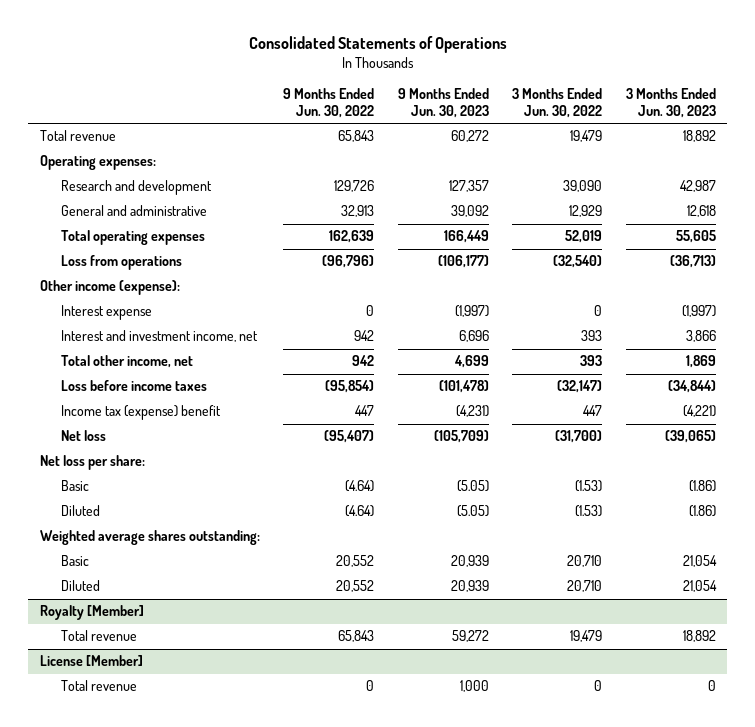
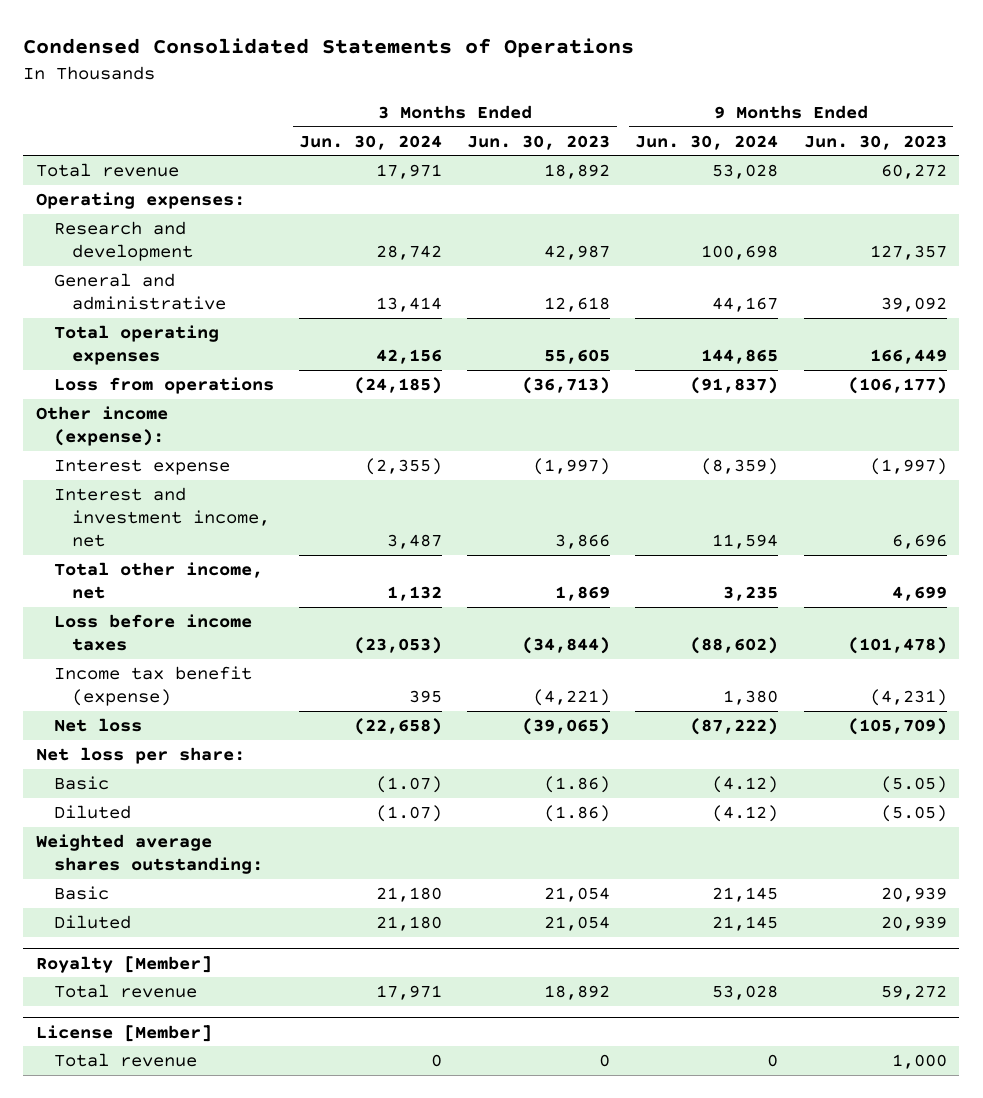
[248,36,507,54] Consolidated Statements of Operations -> [23,37,635,58] Condensed Consolidated Statements of Operations
[283,88,375,118] 9 Months Ended Jun. 30, 2022 -> none
[512,88,603,118] 3 Months Ended Jun. 30, 2022 -> none
none -> [299,134,443,150] Jun. 30, 2024
none -> [635,134,779,150] Jun. 30, 2024
[61,405,222,421] Income tax (expense) benefit -> [53,666,252,707] Income tax benefit (expense)

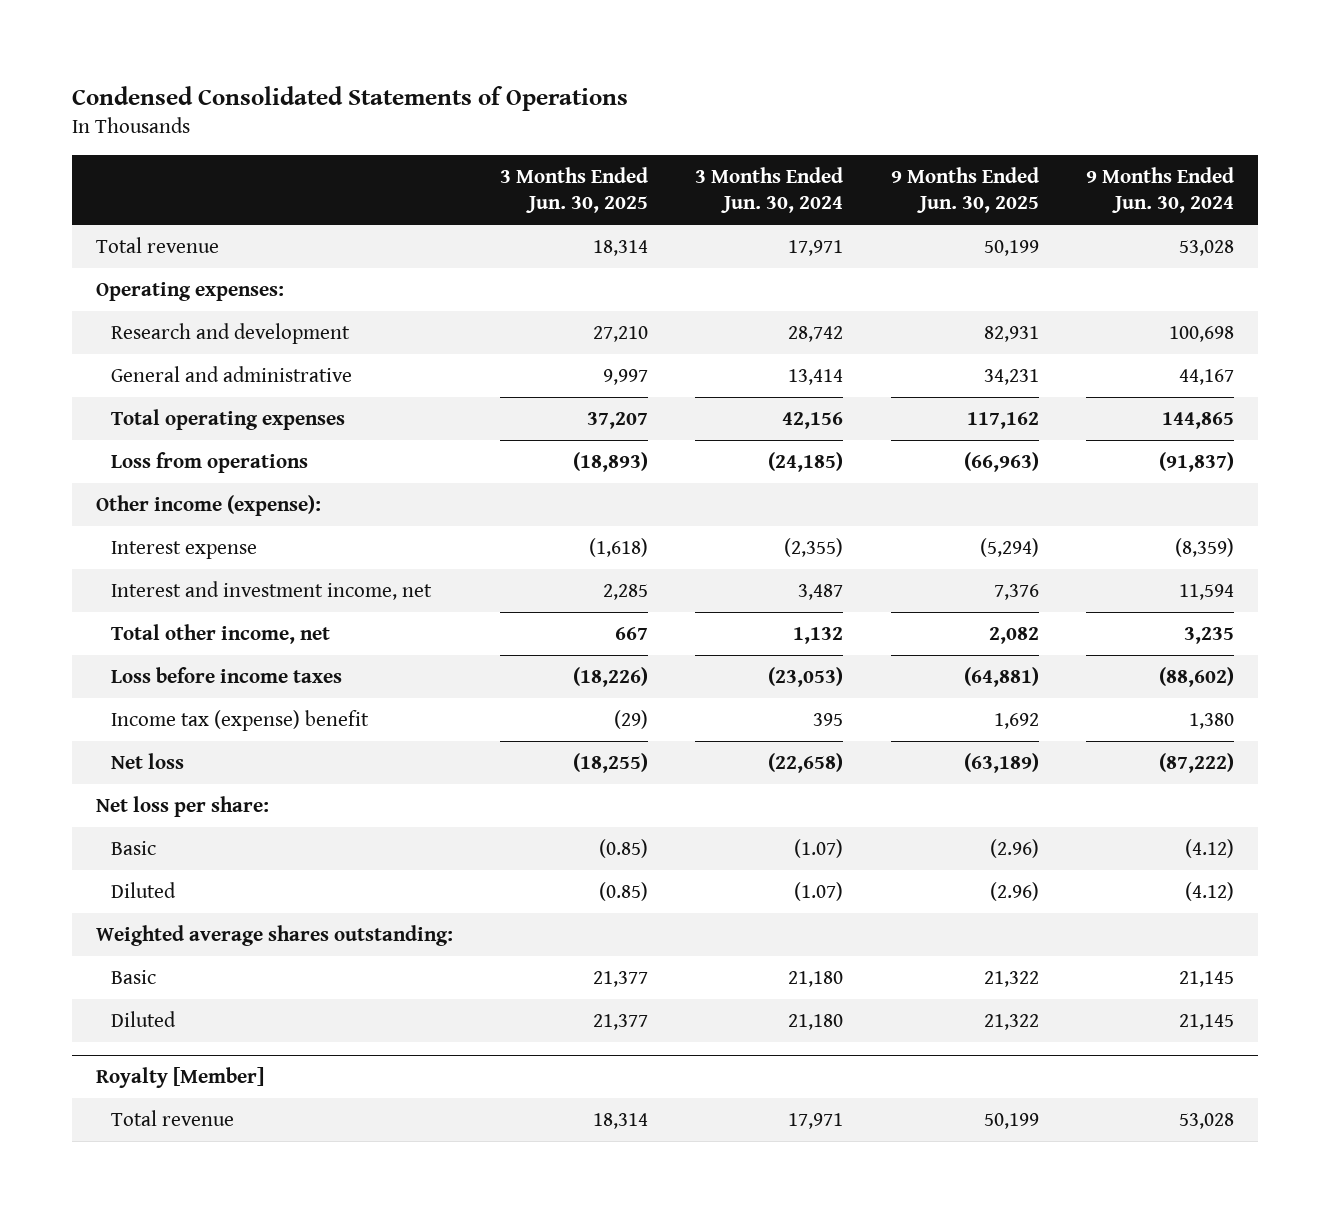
[467,134,611,150] Jun. 30, 2023 -> none
[803,134,947,150] Jun. 30, 2023 -> none
none -> [500,166,649,214] 3 Months Ended Jun. 30, 2025
none -> [890,166,1039,214] 9 Months Ended Jun. 30, 2025
[53,666,252,707] Income tax benefit (expense) -> [110,710,369,732] Income tax (expense) benefit
[35,1024,212,1042] License [Member] -> none
[53,1053,197,1068] Total revenue -> none

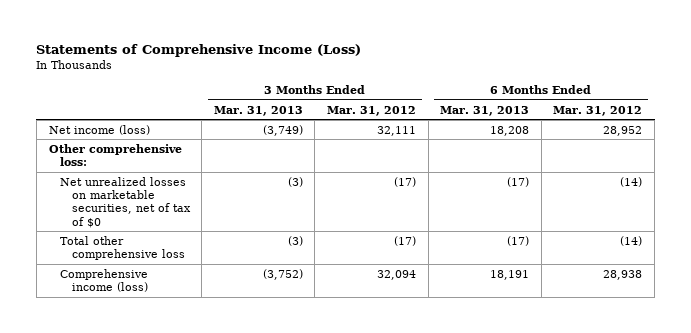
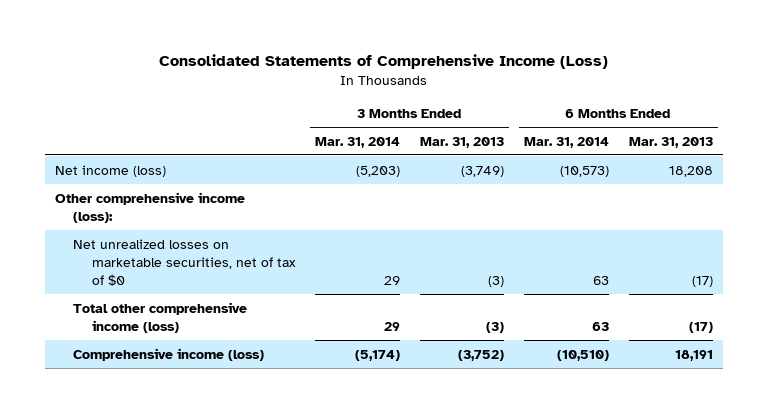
[36,43,362,57] Statements of Comprehensive Income (Loss) -> [158,54,608,70] Consolidated Statements of Comprehensive Income (Loss)
[327,105,417,116] Mar. 31, 2012 -> none
[553,105,643,116] Mar. 31, 2012 -> none
none -> [314,136,400,148] Mar. 31, 2014
none -> [523,136,609,148] Mar. 31, 2014
[48,143,182,167] Other comprehensive loss: -> [54,191,245,223] Other comprehensive income (loss):
[60,235,185,261] Total other comprehensive loss -> [73,301,248,333] Total other comprehensive income (loss)

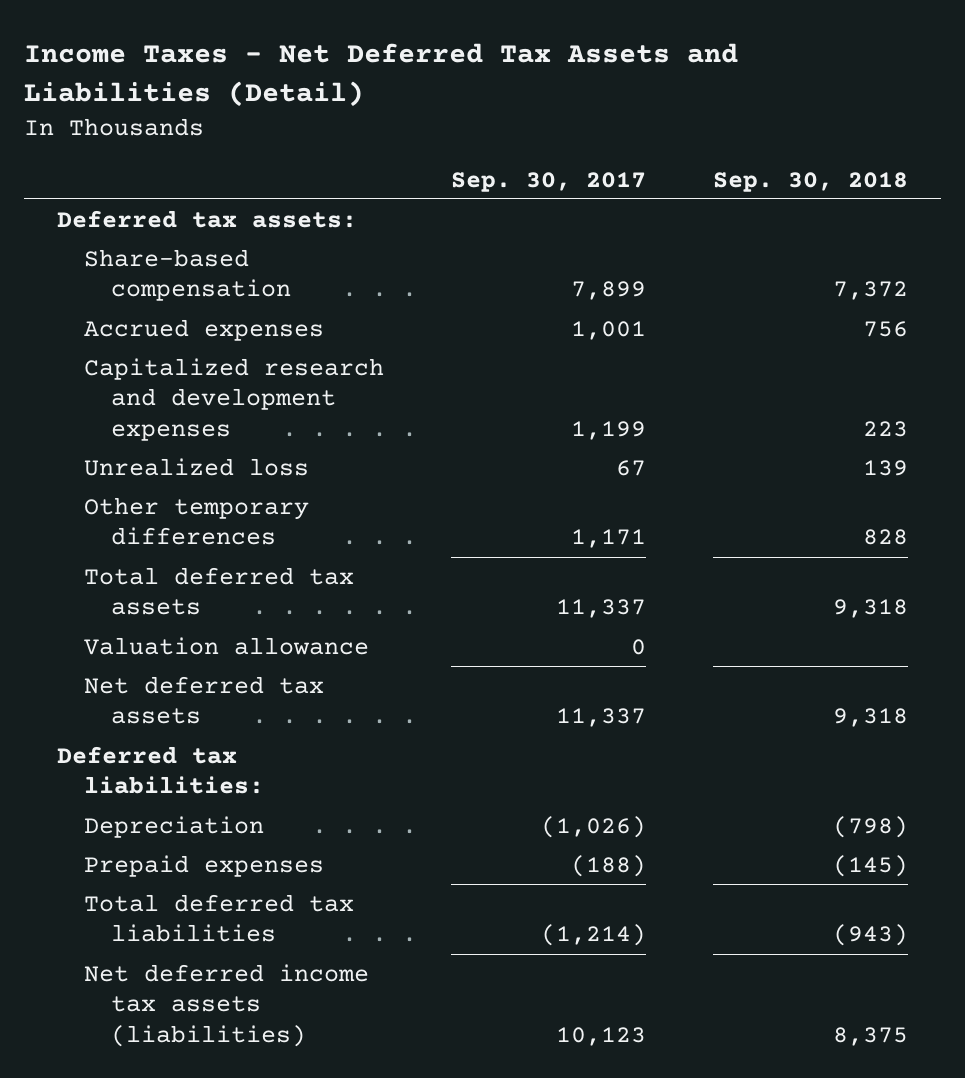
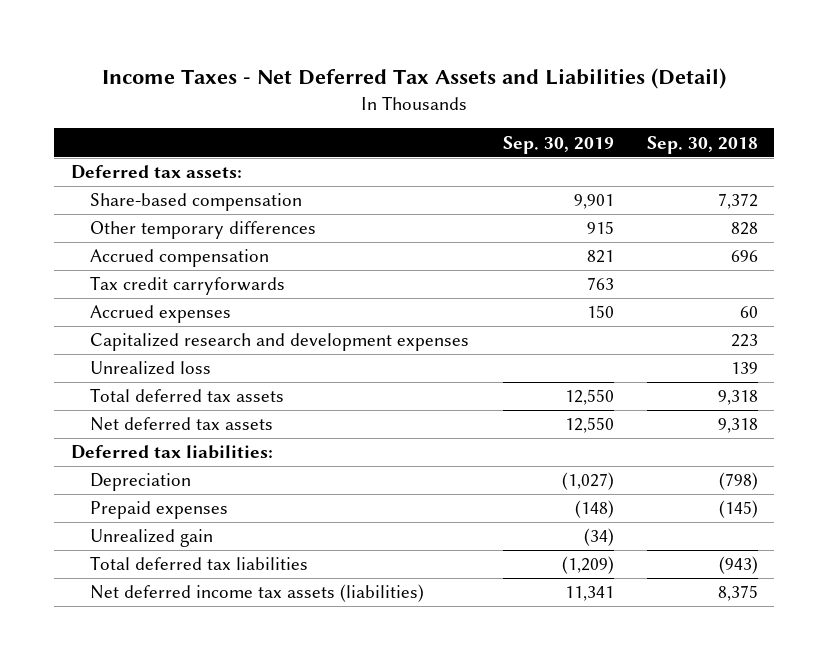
[450,171,646,192] Sep. 30, 2017 -> none
none -> [502,135,614,154] Sep. 30, 2019
[84,496,310,546] Other temporary differences -> [90,221,317,240] Other temporary differences
none -> [90,249,270,268] Accrued compensation
none -> [90,276,286,296] Tax credit carryforwards
[862,320,908,337] 756 -> [739,306,758,319] 60
[84,636,370,655] Valuation allowance -> none
none -> [90,529,214,548] Unrealized gain

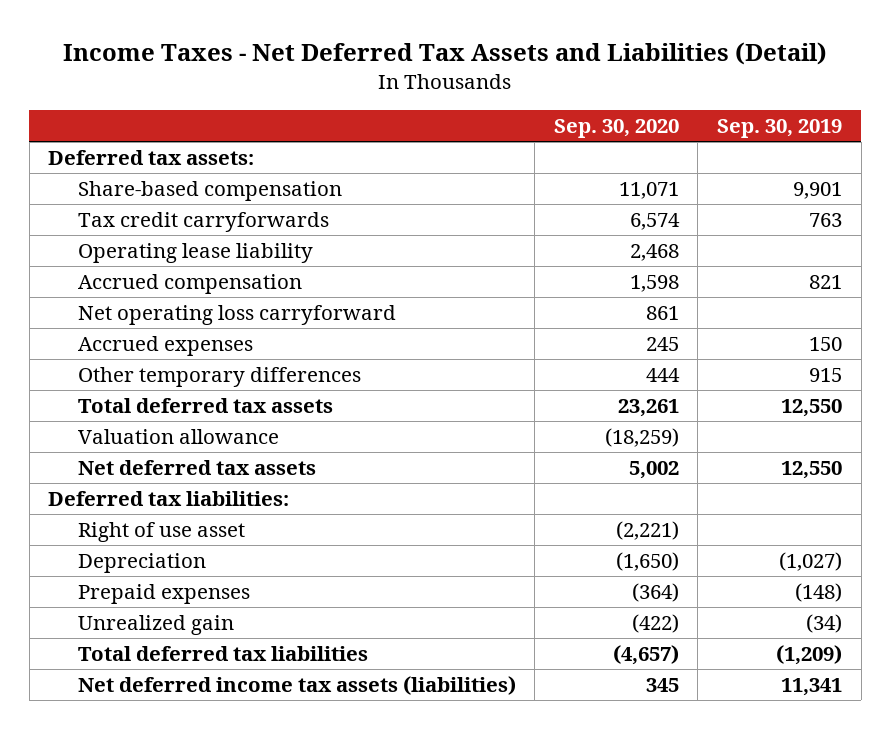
[646,135,758,154] Sep. 30, 2018 -> none
none -> [553,118,679,138] Sep. 30, 2020
none -> [77,242,313,263] Operating lease liability
[90,249,270,268] Accrued compensation -> [77,273,302,294] Accrued compensation
none -> [77,304,396,325] Net operating loss carryforward
[90,333,470,352] Capitalized research and development expenses -> none
[90,361,212,376] Unrealized loss -> none
[90,221,317,240] Other temporary differences -> [77,366,361,387] Other temporary differences
none -> [77,428,279,444] Valuation allowance
none -> [77,521,245,542] Right of use asset

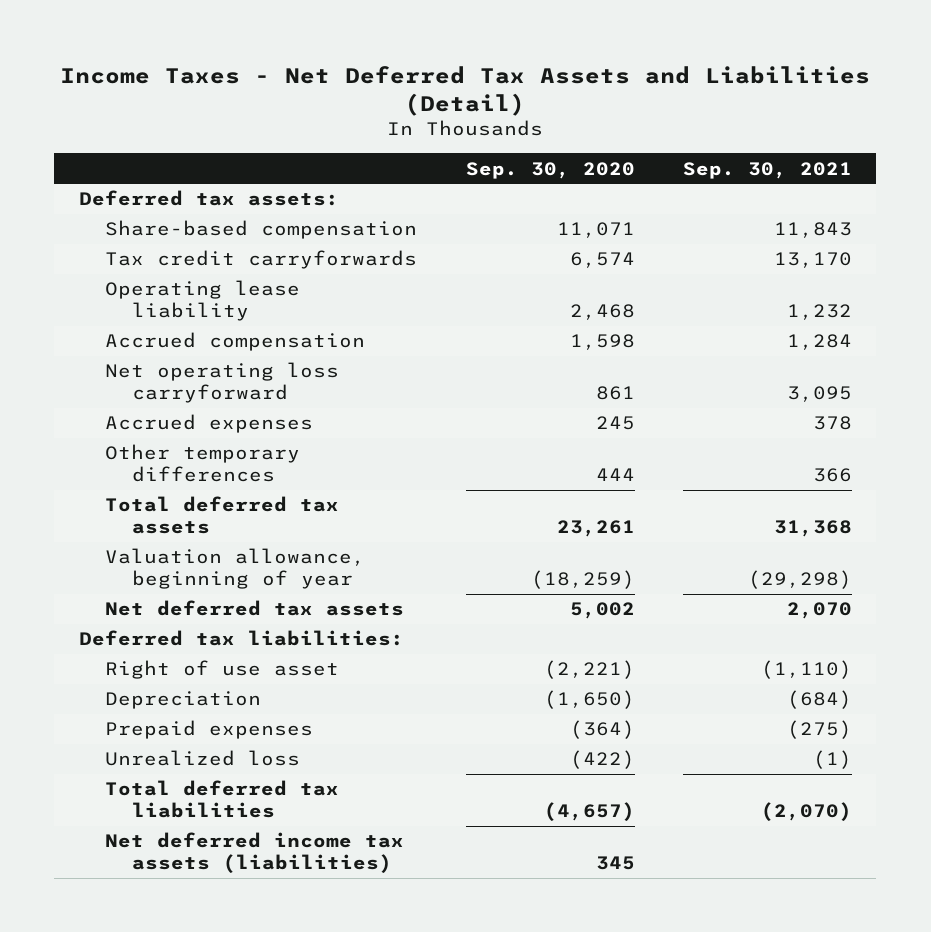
[717,118,843,138] Sep. 30, 2019 -> none
none -> [683,161,853,179] Sep. 30, 2021
[77,428,279,444] Valuation allowance -> [105,548,366,590] Valuation allowance, beginning of year
[77,614,234,635] Unrealized gain -> [105,750,301,767] Unrealized loss

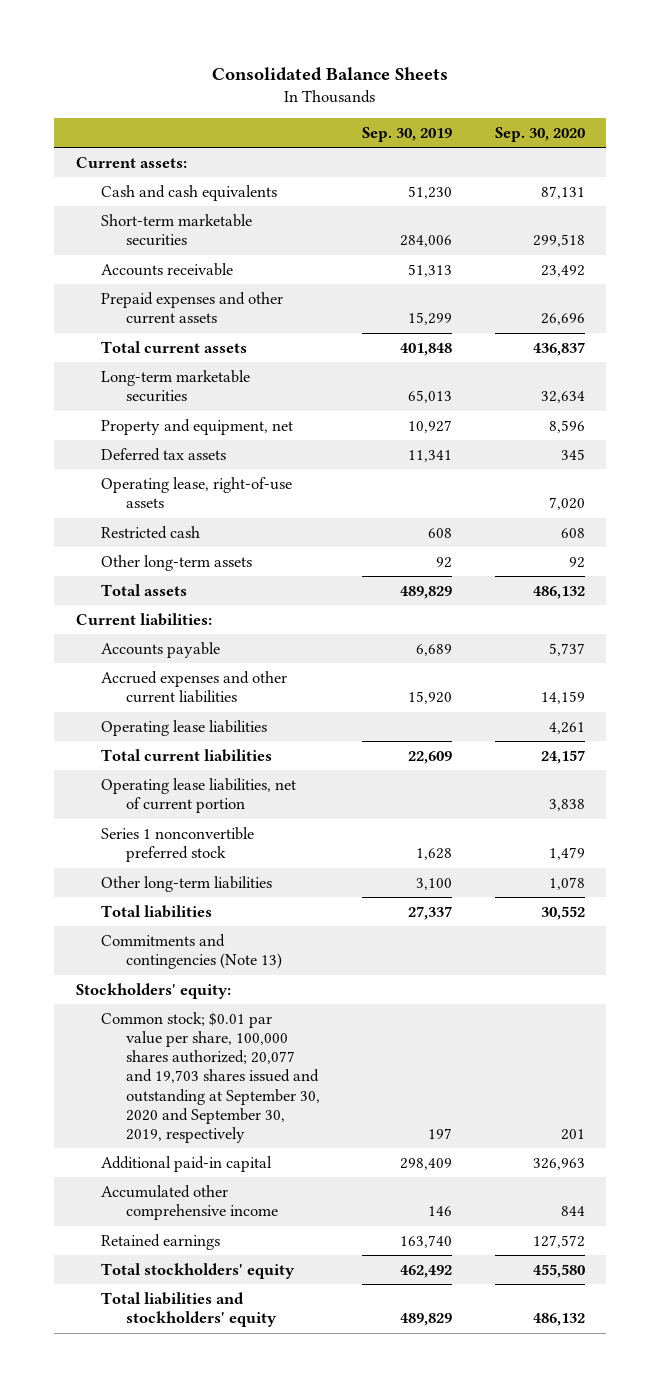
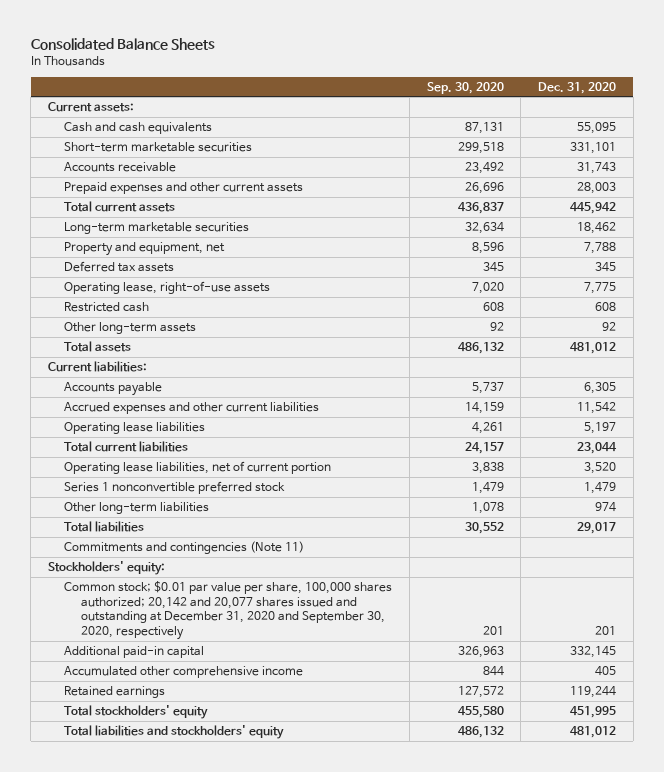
[362,126,453,142] Sep. 30, 2019 -> none
none -> [538,81,617,94] Dec. 31, 2020
[100,933,282,970] Commitments and contingencies (Note 13) -> [64,541,305,555] Commitments and contingencies (Note 11)
[100,1011,320,1143] Common stock; $0.01 par value per share, 100,000 shares authorized; 20,077 and 19,703 shares issued and outstanding at September 30, 2020 and September 30, 2019, respectively -> [64,581,393,640] Common stock; $0.01 par value per share, 100,000 shares authorized; 20,142 and 20,077 shares issued and outstanding at December 31, 2020 and September 30, 2020, respectively

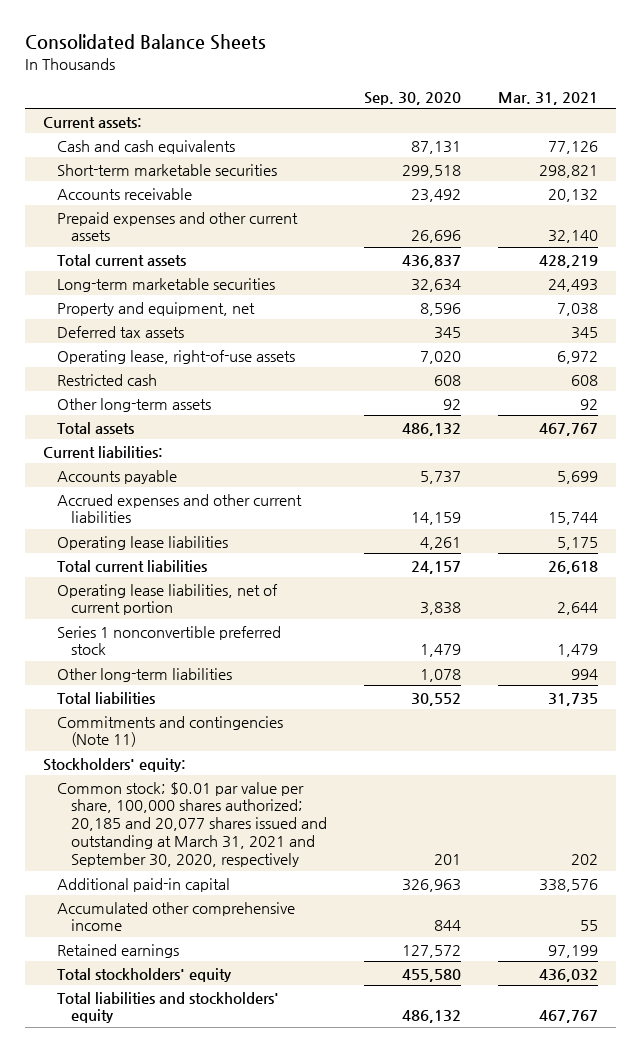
[538,81,617,94] Dec. 31, 2020 -> none
none -> [497,91,598,105] Mar. 31, 2021
[64,581,393,640] Common stock; $0.01 par value per share, 100,000 shares authorized; 20,142 and 20,077 shares issued and outstanding at December 31, 2020 and September 30, 2020, respectively -> [57,781,327,867] Common stock; $0.01 par value per share, 100,000 shares authorized; 20,185 and 20,077 shares issued and outstanding at March 31, 2021 and September 30, 2020, respectively

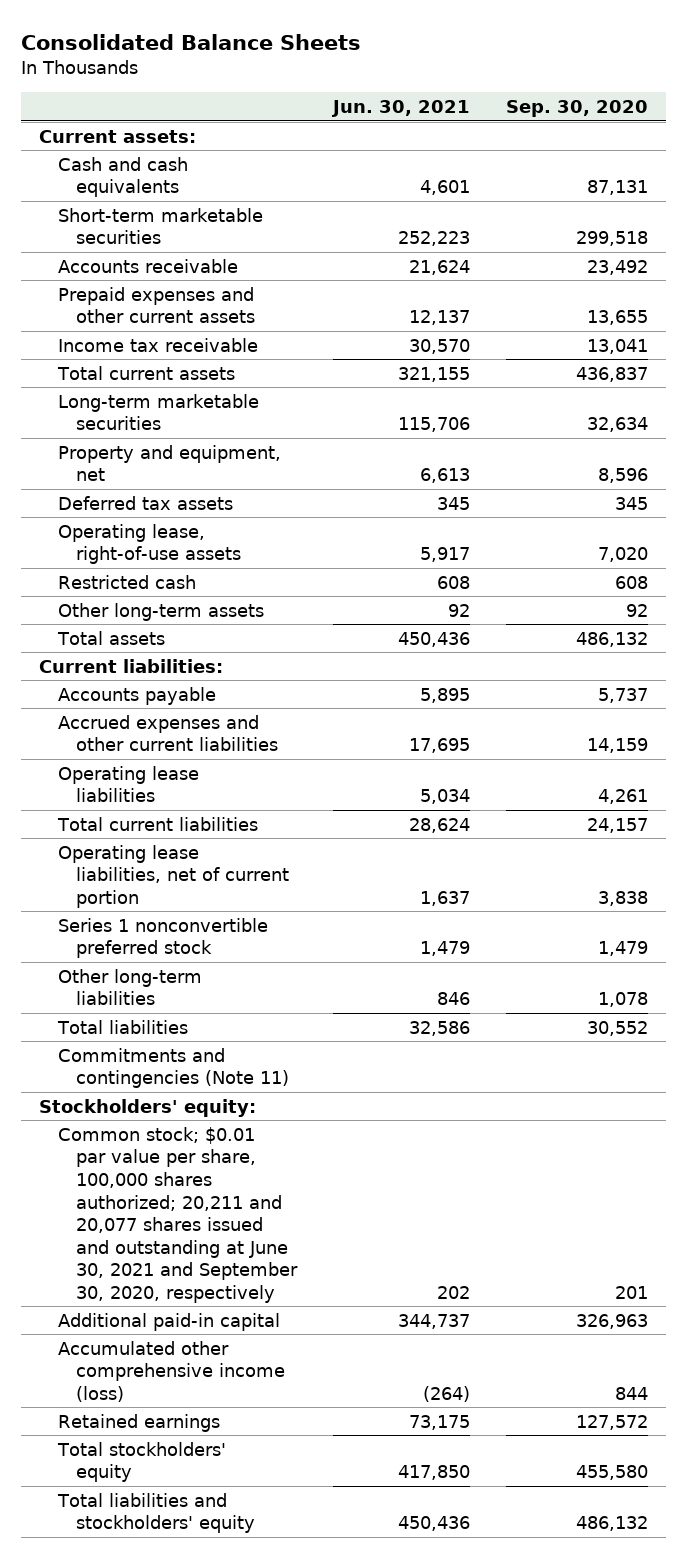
[497,91,598,105] Mar. 31, 2021 -> none
none -> [330,100,470,118] Jun. 30, 2021
[410,230,461,244] 26,696 -> [586,310,648,326] 13,655
none -> [57,337,258,352] Income tax receivable
[57,781,327,867] Common stock; $0.01 par value per share, 100,000 shares authorized; 20,185 and 20,077 shares issued and outstanding at March 31, 2021 and September 30, 2020, respectively -> [57,1126,298,1303] Common stock; $0.01 par value per share, 100,000 shares authorized; 20,211 and 20,077 shares issued and outstanding at June 30, 2021 and September 30, 2020, respectively
[57,901,296,932] Accumulated other comprehensive income -> [57,1340,285,1402] Accumulated other comprehensive income (loss)

